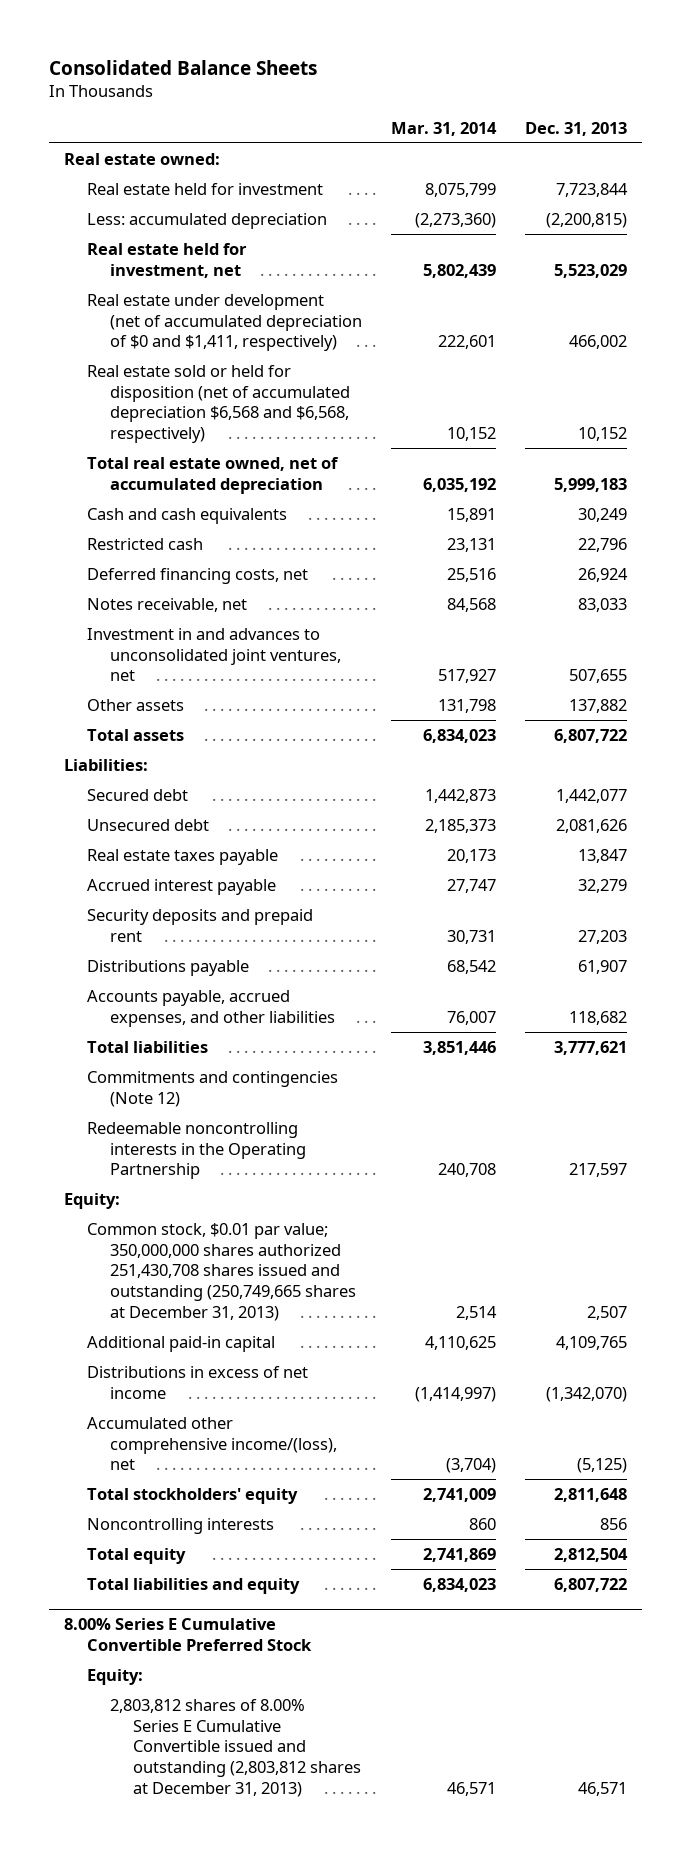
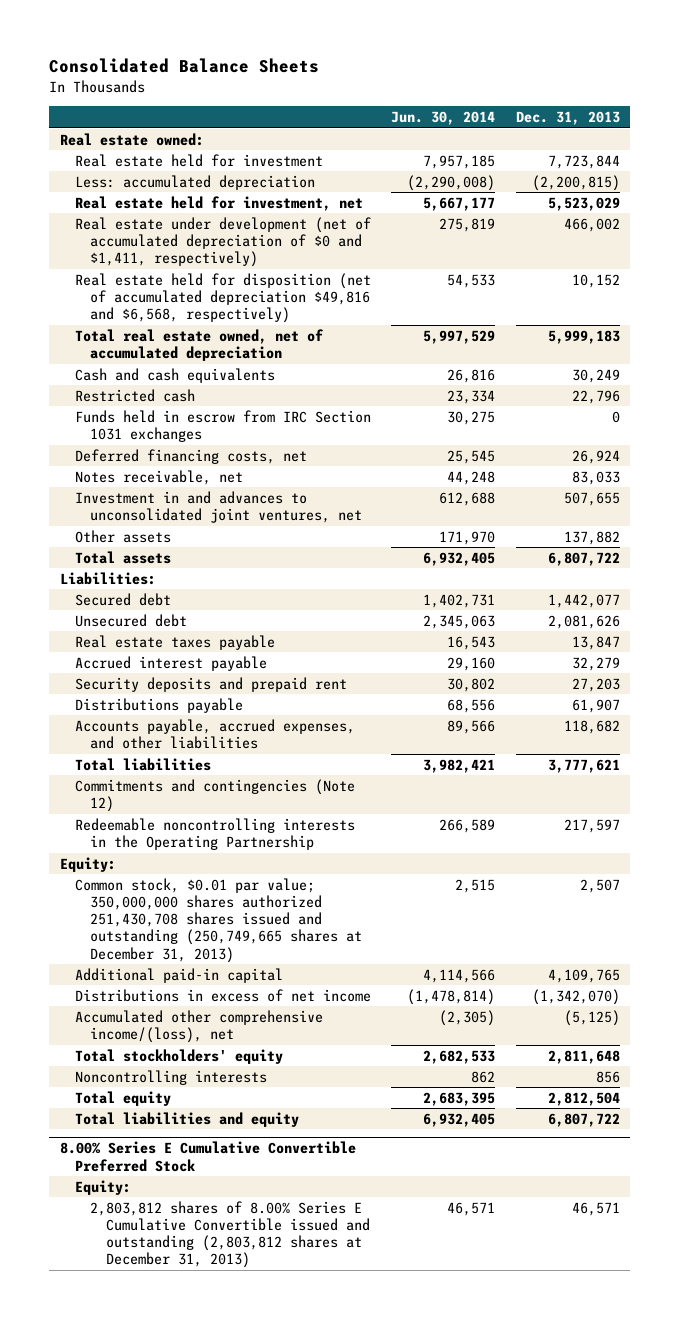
[390,121,497,136] Mar. 31, 2014 -> none
none -> [391,111,496,126] Jun. 30, 2014
[86,364,350,444] Real estate sold or held for disposition (net of accumulated depreciation $6,568 and $6,568, respectively) -> [74,272,371,324] Real estate held for disposition (net of accumulated depreciation $49,816 and $6,568, respectively)
none -> [74,409,371,442] Funds held in escrow from IRC Section 1031 exchanges

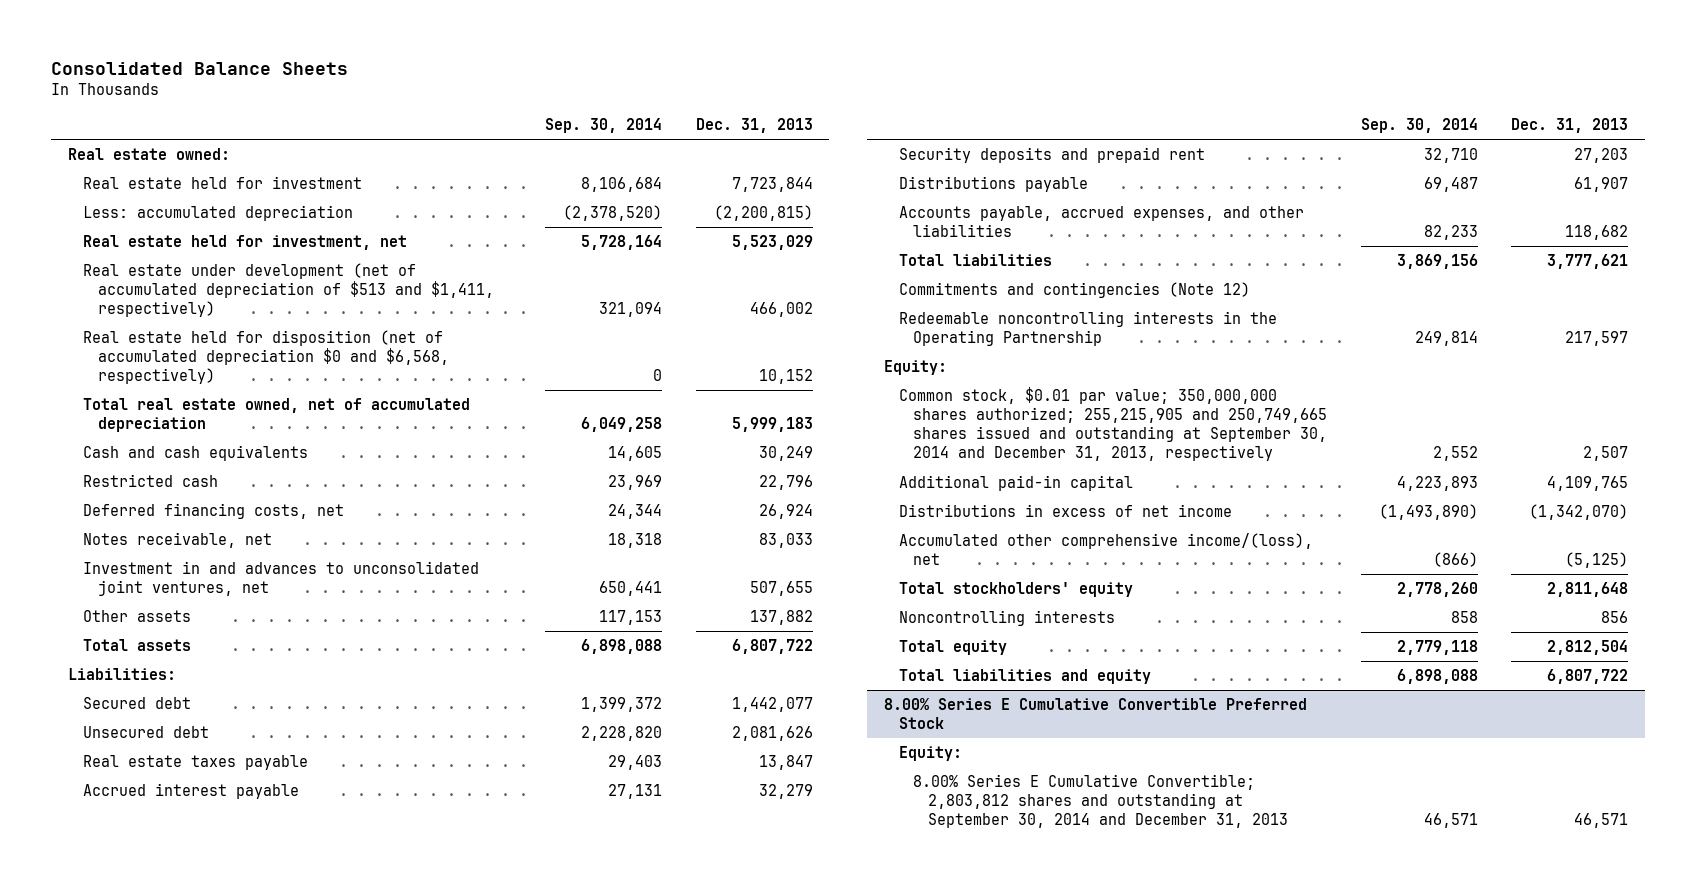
[391,111,496,126] Jun. 30, 2014 -> none
none -> [545,117,663,133] Sep. 30, 2014
[74,216,371,268] Real estate under development (net of accumulated depreciation of $0 and $1,411, respectively) -> [82,263,494,318] Real estate under development (net of accumulated depreciation of $513 and $1,411, respectively)
[74,272,371,324] Real estate held for disposition (net of accumulated depreciation $49,816 and $6,568, respectively) -> [82,330,449,385] Real estate held for disposition (net of accumulated depreciation $0 and $6,568, respectively)
[74,409,371,442] Funds held in escrow from IRC Section 1031 exchanges -> none
[74,877,363,963] Common stock, $0.01 par value; 350,000,000 shares authorized 251,430,708 shares issued and outstanding (250,749,665 shares at December 31, 2013) -> [898,387,1328,462] Common stock, $0.01 par value; 350,000,000 shares authorized; 255,215,905 and 250,749,665 shares issued and outstanding at September 30, 2014 and December 31, 2013, respectively
[90,1200,370,1269] 2,803,812 shares of 8.00% Series E Cumulative Convertible issued and outstanding (2,803,812 shares at December 31, 2013) -> [913,774,1289,829] 8.00% Series E Cumulative Convertible; 2,803,812 shares and outstanding at September 30, 2014 and December 31, 2013

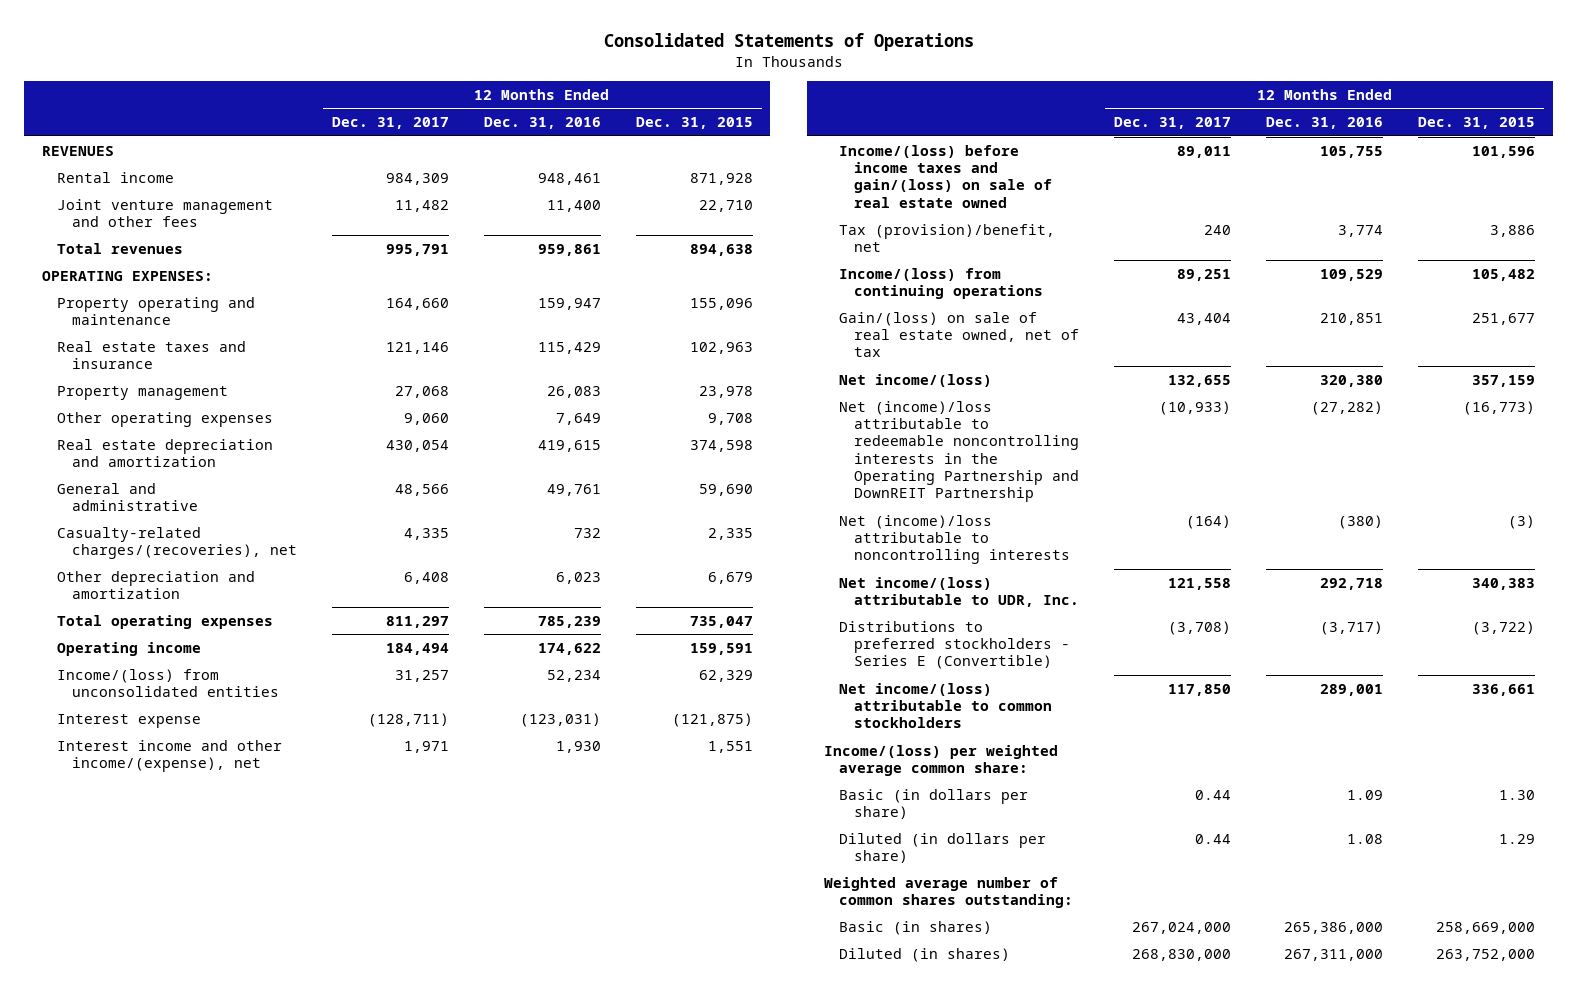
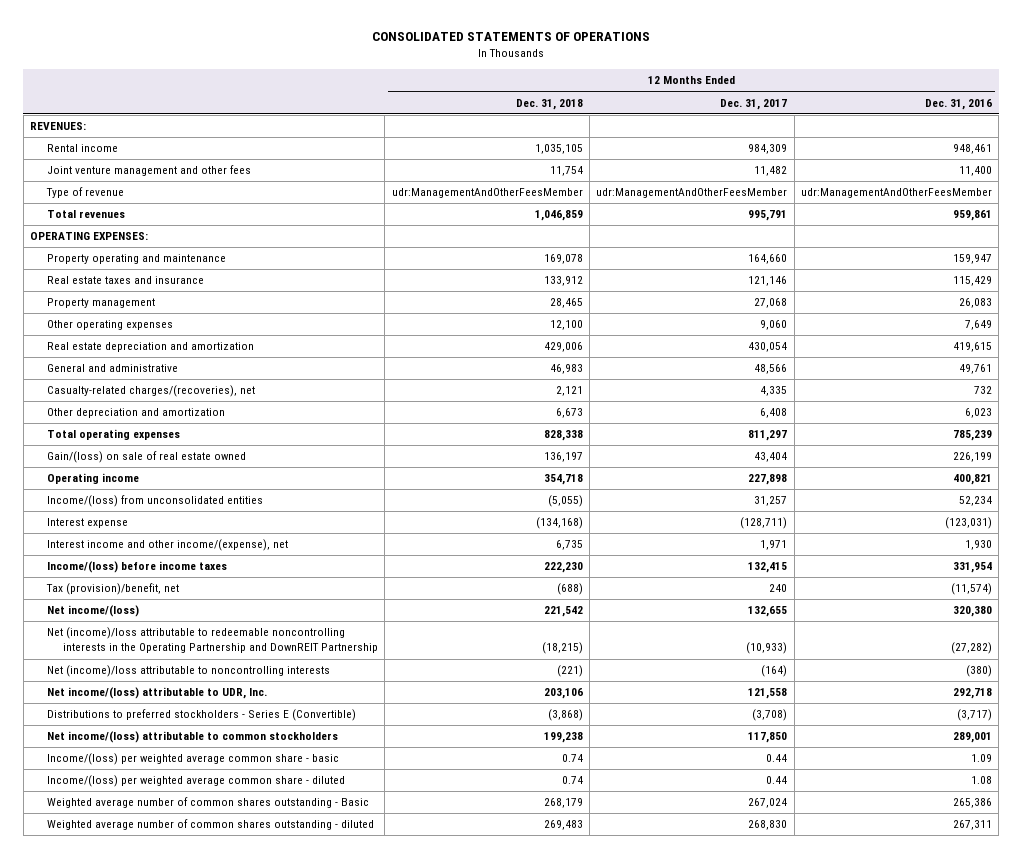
[603,33,974,52] Consolidated Statements of Operations -> [371,32,650,42] CONSOLIDATED STATEMENTS OF OPERATIONS
[635,117,753,130] Dec. 31, 2015 -> none
none -> [515,98,583,110] Dec. 31, 2018
[41,145,114,156] REVENUES -> [30,122,87,131] REVENUES:
none -> [45,187,124,199] Type of revenue
none -> [46,451,246,464] Gain/(loss) on sale of real estate owned
[385,642,449,655] 184,494 -> [748,474,788,486] 227,898
[537,642,601,655] 174,622 -> [952,474,992,486] 400,821
[839,267,1044,300] Income/(loss) from continuing operations -> none
[839,311,1080,358] Gain/(loss) on sale of real estate owned, net of tax -> none
[839,144,1053,208] Income/(loss) before income taxes and gain/(loss) on sale of real estate owned -> [46,561,227,574] Income/(loss) before income taxes
[1177,145,1232,158] 89,011 -> [748,562,788,574] 132,415
[1320,145,1384,158] 105,755 -> [952,562,992,574] 331,954
[1338,224,1384,237] 3,774 -> [950,583,992,596] (11,574)
[824,744,1059,777] Income/(loss) per weighted average common share: -> none
[824,876,1074,909] Weighted average number of common shares outstanding: -> none
[839,788,1029,820] Basic (in dollars per share) -> [46,753,339,766] Income/(loss) per weighted average common share - basic
[839,832,1047,864] Diluted (in dollars per share) -> [46,775,345,788] Income/(loss) per weighted average common share - diluted
[839,920,993,935] Basic (in shares) -> [46,797,369,809] Weighted average number of common shares outstanding - Basic
[1132,921,1232,934] 267,024,000 -> [748,798,788,809] 267,024
[1284,921,1384,934] 265,386,000 -> [952,798,992,809] 265,386
[839,947,1011,962] Diluted (in shares) -> [46,819,374,831] Weighted average number of common shares outstanding - diluted
[1132,948,1232,961] 268,830,000 -> [748,820,788,831] 268,830
[1284,948,1384,961] 267,311,000 -> [952,820,992,831] 267,311

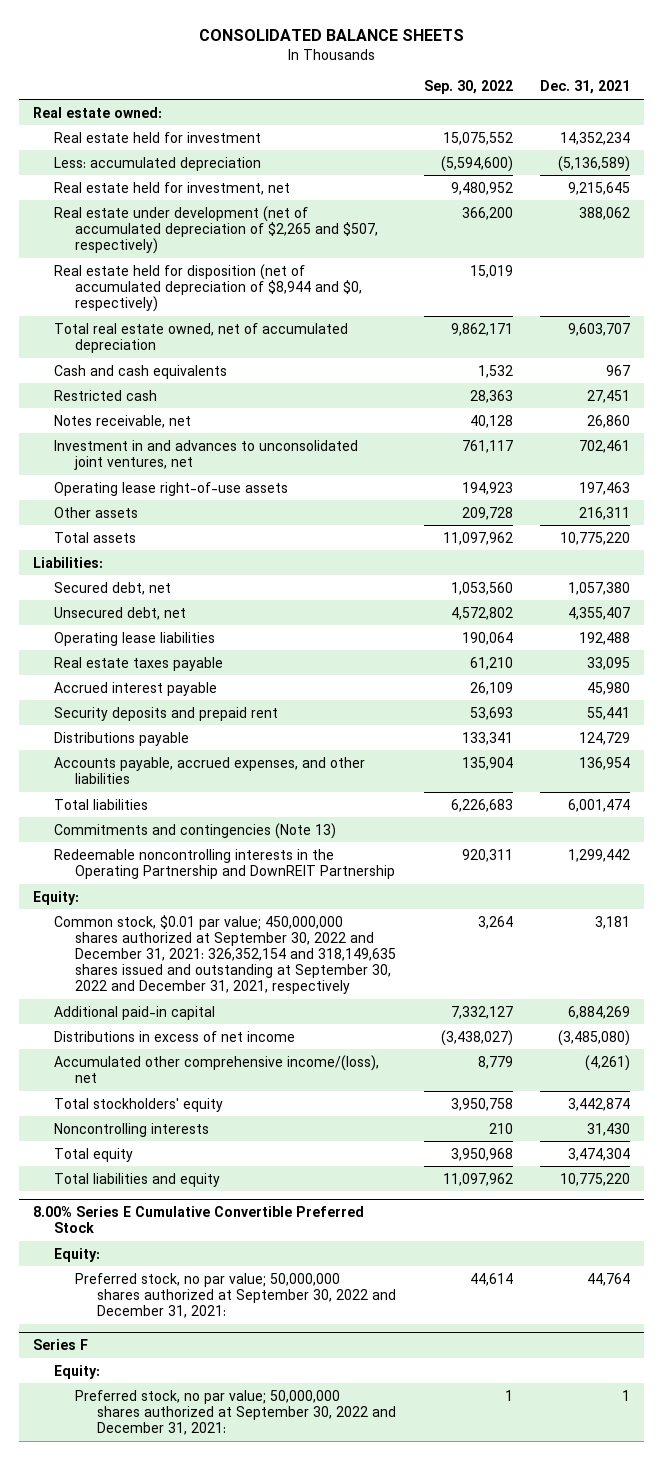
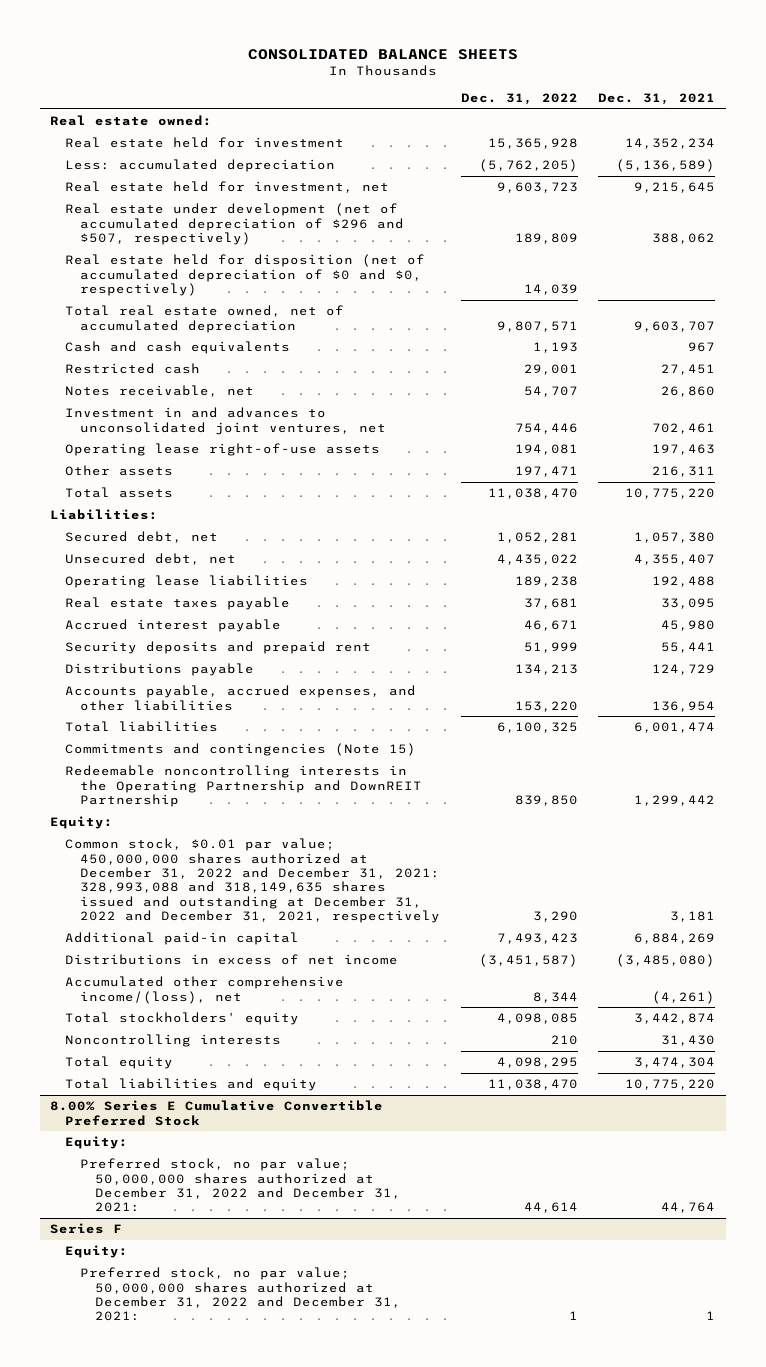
[423,80,513,95] Sep. 30, 2022 -> none
none -> [460,93,578,106] Dec. 31, 2022
[54,205,379,255] Real estate under development (net of accumulated depreciation of $2,265 and $507, respectively) -> [65,203,405,245] Real estate under development (net of accumulated depreciation of $296 and $507, respectively)
[54,263,363,313] Real estate held for disposition (net of accumulated depreciation of $8,944 and $0, respectively) -> [65,254,426,296] Real estate held for disposition (net of accumulated depreciation of $0 and $0, respectively)
[54,822,337,839] Commitments and contingencies (Note 13) -> [65,743,417,757] Commitments and contingencies (Note 15)
[54,914,397,995] Common stock, $0.01 par value; 450,000,000 shares authorized at September 30, 2022 and December 31, 2021: 326,352,154 and 318,149,635 shares issued and outstanding at September 30, 2022 and December 31, 2021, respectively -> [65,838,441,924] Common stock, $0.01 par value; 450,000,000 shares authorized at December 31, 2022 and December 31, 2021: 328,993,088 and 318,149,635 shares issued and outstanding at December 31, 2022 and December 31, 2021, respectively
[75,1272,396,1319] Preferred stock, no par value; 50,000,000 shares authorized at September 30, 2022 and December 31, 2021: -> [80,1158,402,1213] Preferred stock, no par value; 50,000,000 shares authorized at December 31, 2022 and December 31, 2021:
[75,1389,396,1436] Preferred stock, no par value; 50,000,000 shares authorized at September 30, 2022 and December 31, 2021: -> [80,1267,402,1322] Preferred stock, no par value; 50,000,000 shares authorized at December 31, 2022 and December 31, 2021:

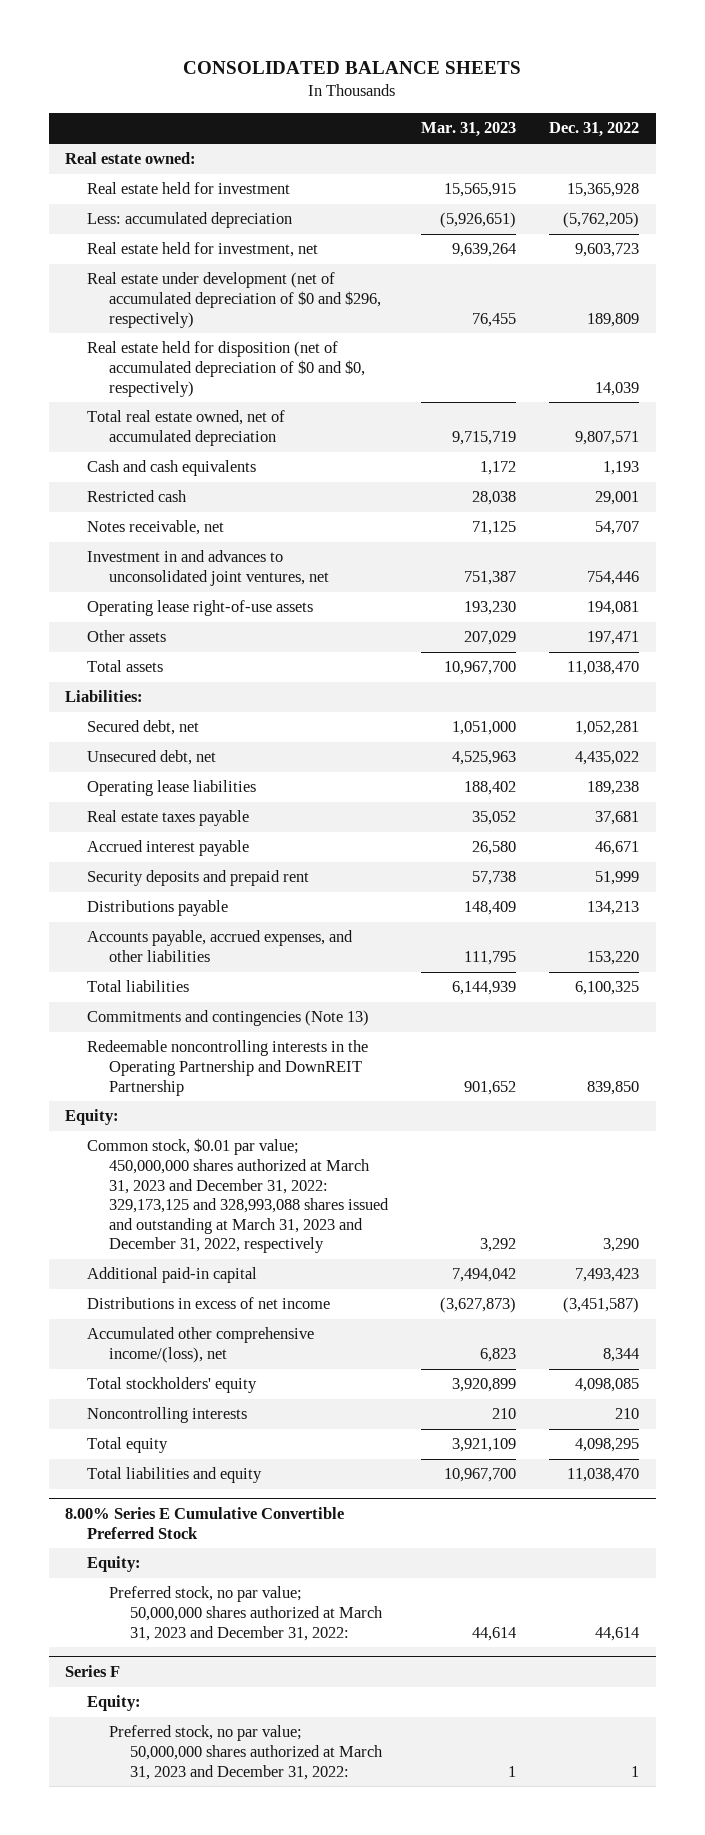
[598,93,716,106] Dec. 31, 2021 -> none
none -> [420,122,516,138] Mar. 31, 2023
[65,203,405,245] Real estate under development (net of accumulated depreciation of $296 and $507, respectively) -> [86,272,381,328] Real estate under development (net of accumulated depreciation of $0 and $296, respectively)
[65,743,417,757] Commitments and contingencies (Note 15) -> [86,1010,369,1027] Commitments and contingencies (Note 13)
[65,838,441,924] Common stock, $0.01 par value; 450,000,000 shares authorized at December 31, 2022 and December 31, 2021: 328,993,088 and 318,149,635 shares issued and outstanding at December 31, 2022 and December 31, 2021, respectively -> [86,1138,389,1254] Common stock, $0.01 par value; 450,000,000 shares authorized at March 31, 2023 and December 31, 2022: 329,173,125 and 328,993,088 shares issued and outstanding at March 31, 2023 and December 31, 2022, respectively
[80,1158,402,1213] Preferred stock, no par value; 50,000,000 shares authorized at December 31, 2022 and December 31, 2021: -> [108,1586,384,1641] Preferred stock, no par value; 50,000,000 shares authorized at March 31, 2023 and December 31, 2022:
[80,1267,402,1322] Preferred stock, no par value; 50,000,000 shares authorized at December 31, 2022 and December 31, 2021: -> [108,1725,384,1780] Preferred stock, no par value; 50,000,000 shares authorized at March 31, 2023 and December 31, 2022:

